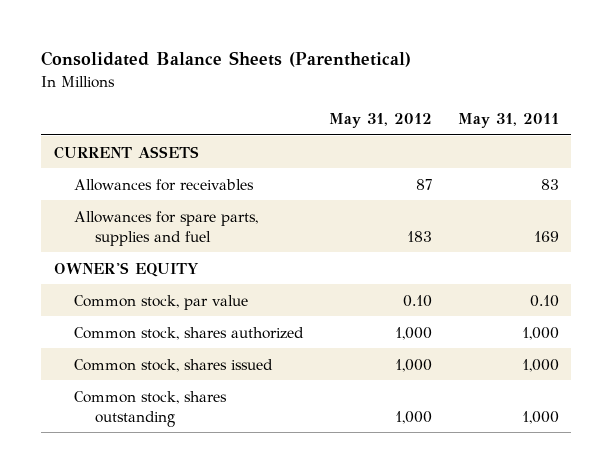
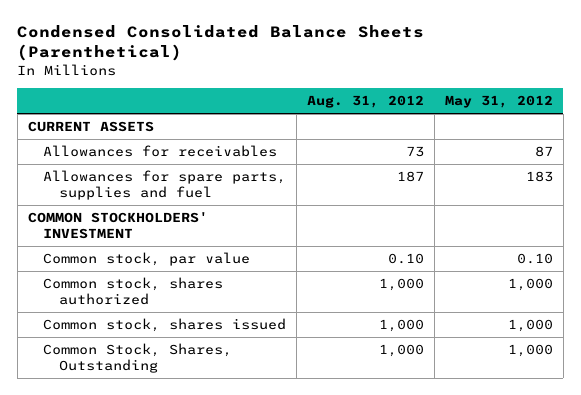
[40,51,411,68] Consolidated Balance Sheets (Parenthetical) -> [17,25,425,62] Condensed Consolidated Balance Sheets (Parenthetical)
[457,112,559,128] May 31, 2011 -> none
none -> [307,94,425,108] Aug. 31, 2012
[53,261,199,277] OWNER'S EQUITY -> [27,212,208,239] COMMON STOCKHOLDERS' INVESTMENT
[74,390,228,427] Common stock, shares outstanding -> [43,343,233,373] Common Stock, Shares, Outstanding

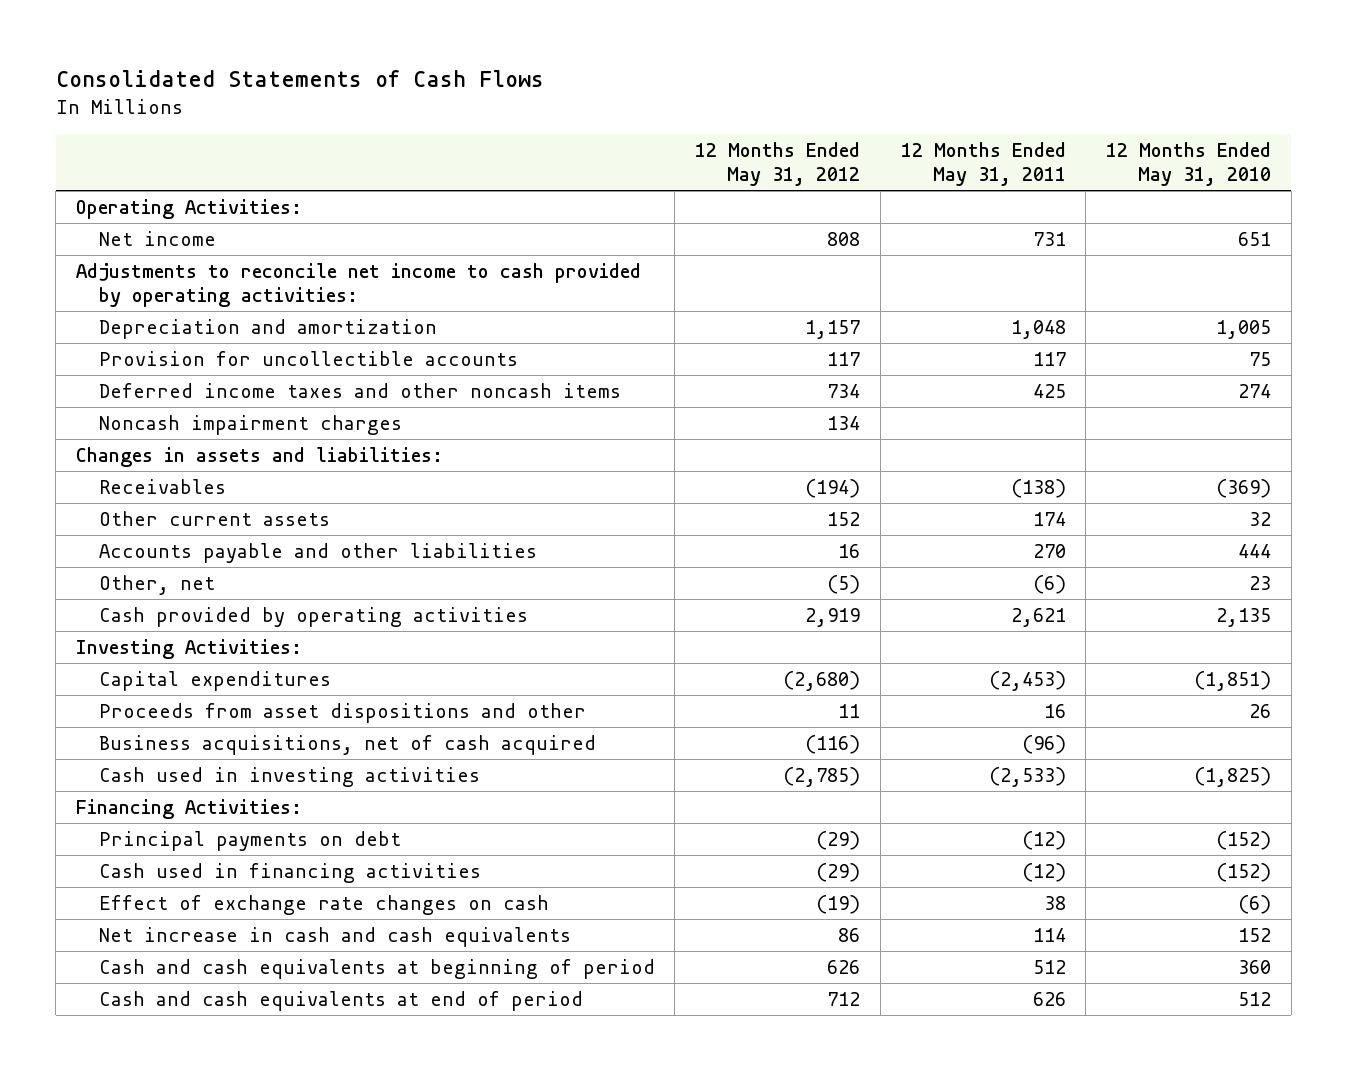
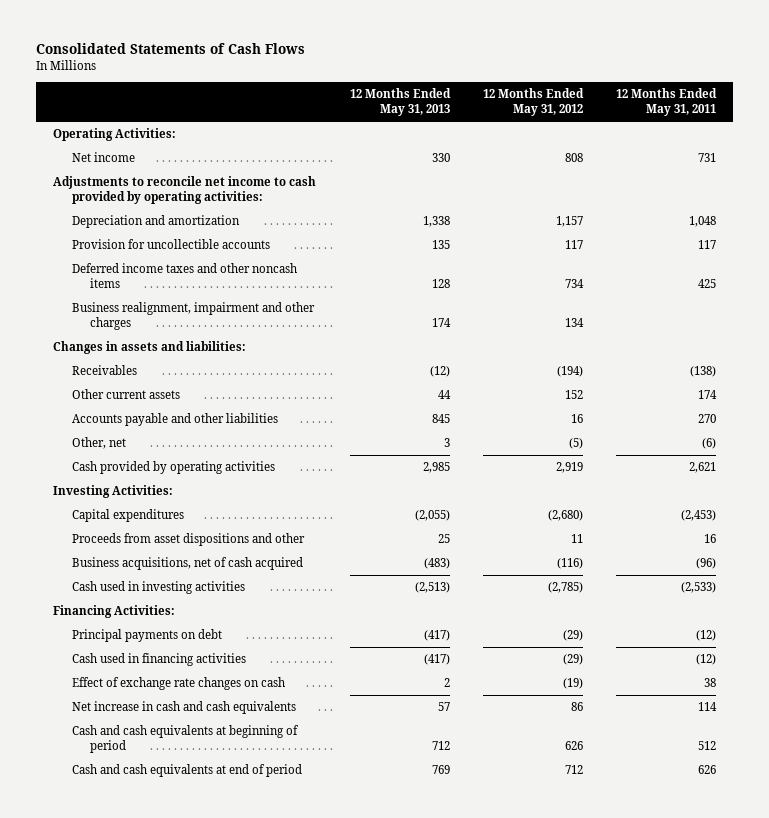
[1106,141,1272,187] 12 Months Ended May 31, 2010 -> none
none -> [349,88,451,117] 12 Months Ended May 31, 2013
[98,414,402,435] Noncash impairment charges -> [71,302,315,331] Business realignment, impairment and other charges

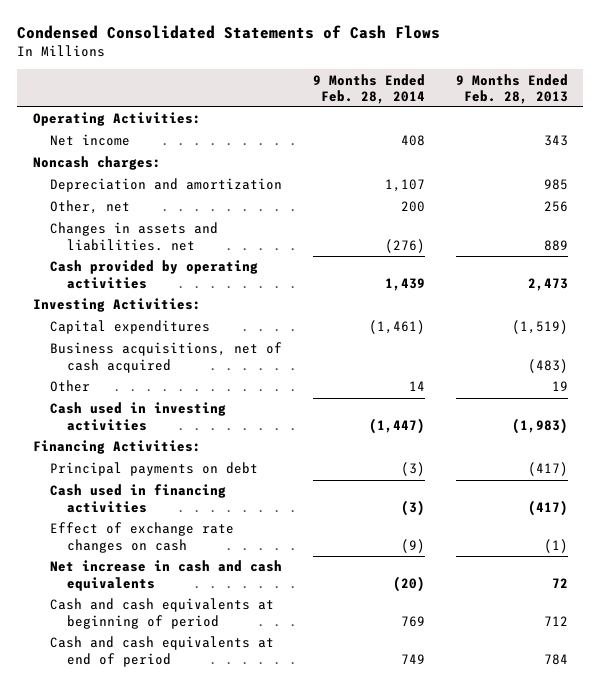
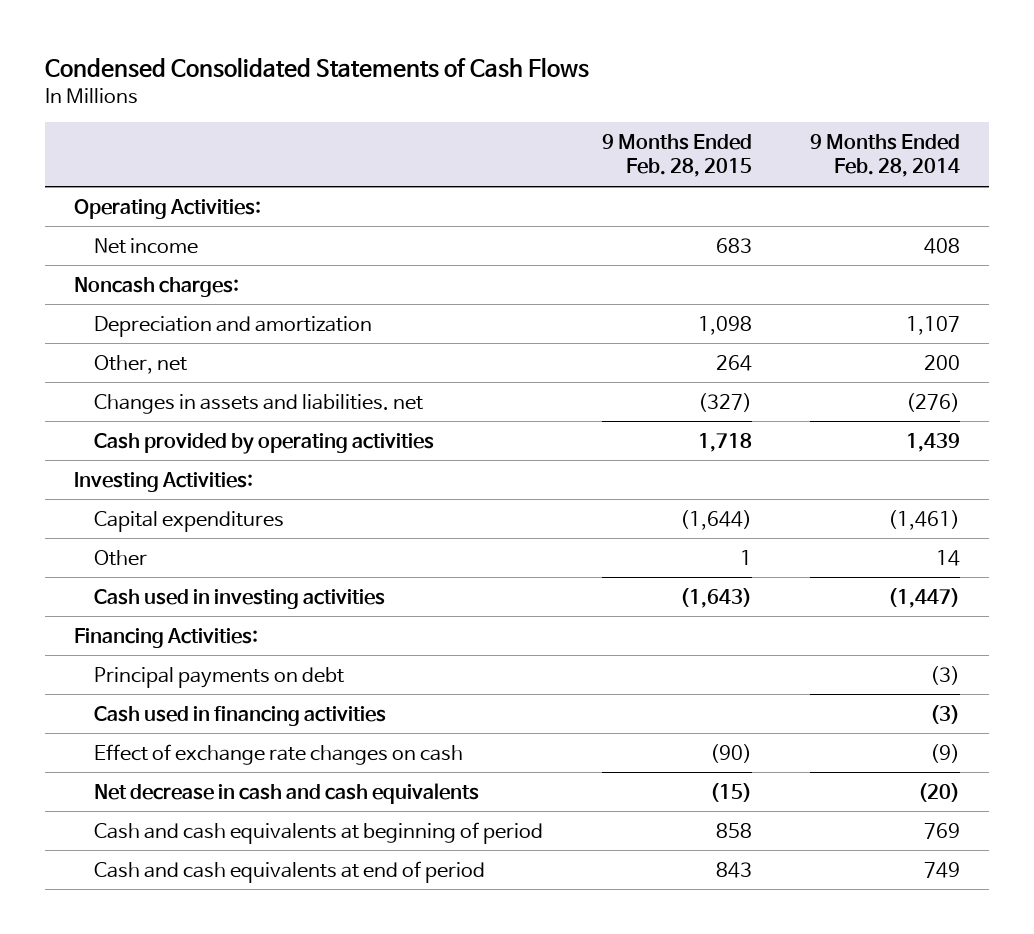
[455,73,568,104] 9 Months Ended Feb. 28, 2013 -> none
none -> [601,134,752,178] 9 Months Ended Feb. 28, 2015
[49,342,282,373] Business acquisitions, net of cash acquired -> none
[49,560,282,591] Net increase in cash and cash equivalents -> [94,782,480,804] Net decrease in cash and cash equivalents

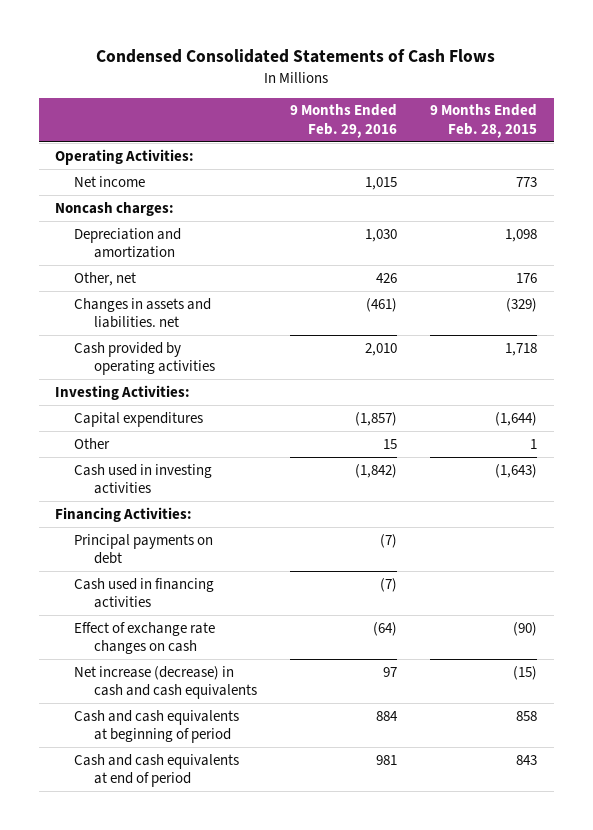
[810,134,961,178] 9 Months Ended Feb. 28, 2014 -> none
none -> [290,104,398,139] 9 Months Ended Feb. 29, 2016
[715,237,752,253] 683 -> [516,176,538,187] 773
[715,354,752,371] 264 -> [516,272,538,283] 176
[697,392,752,412] (327) -> [506,297,538,312] (329)
[94,782,480,804] Net decrease in cash and cash equivalents -> [74,665,257,700] Net increase (decrease) in cash and cash equivalents

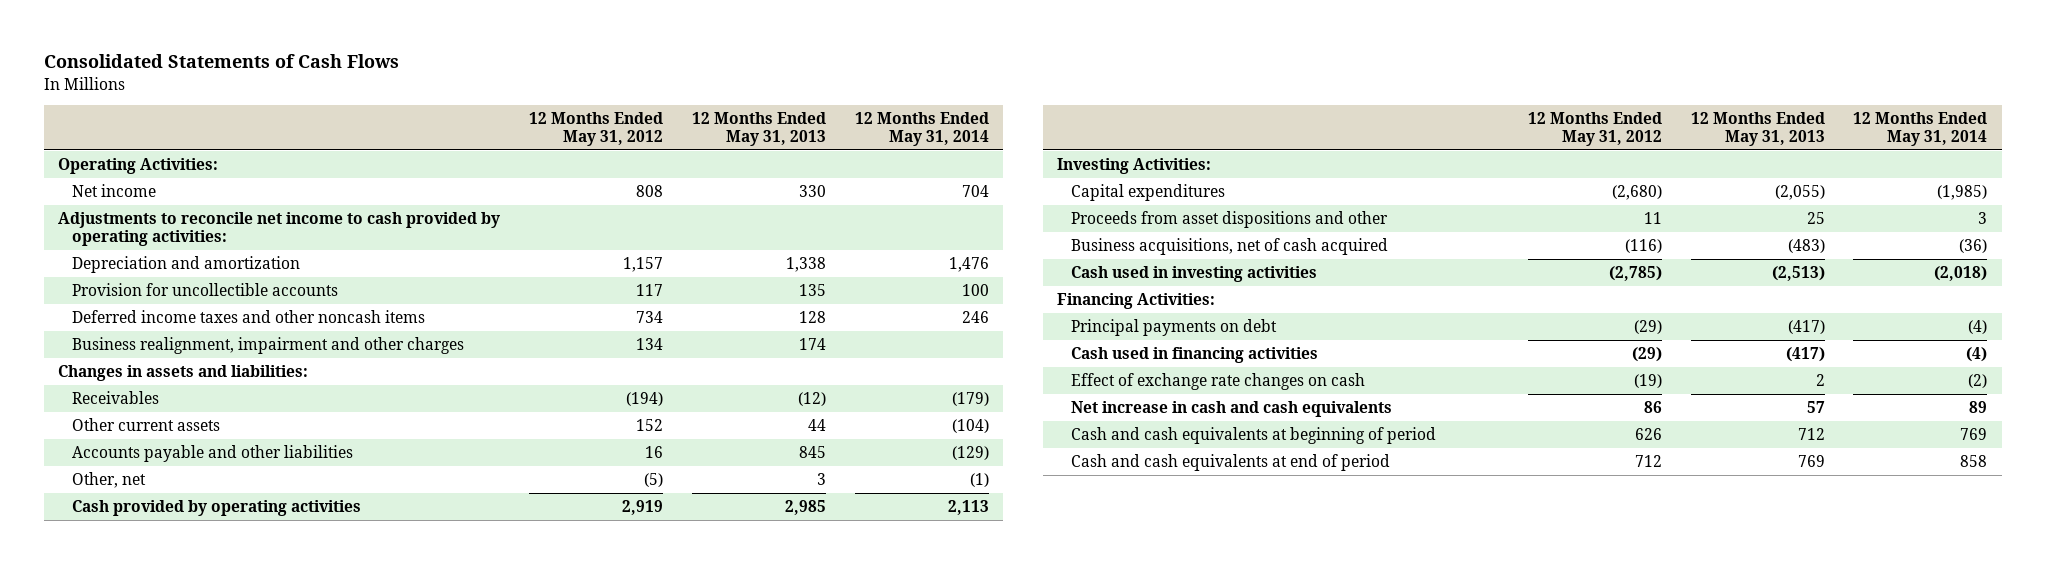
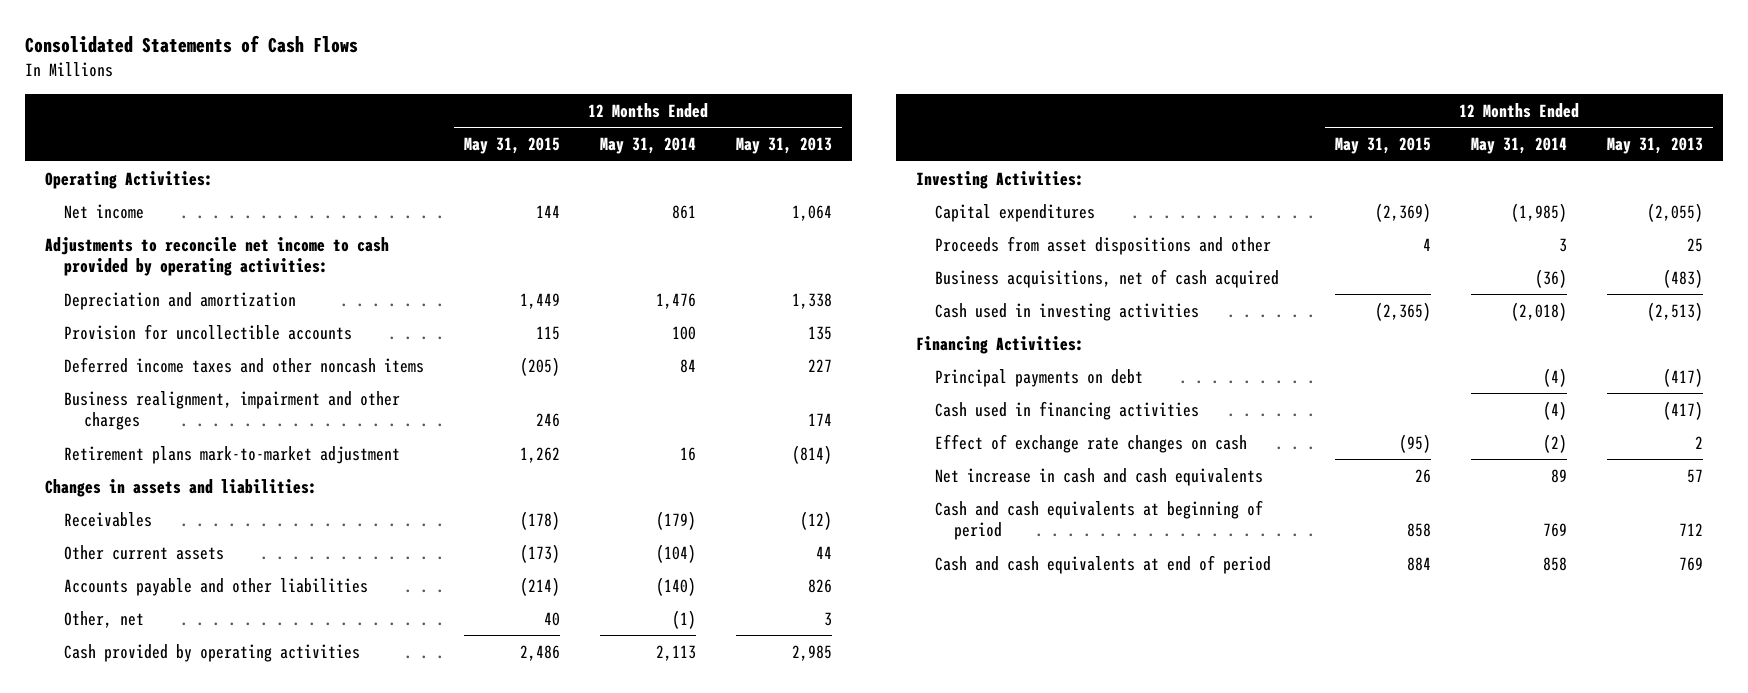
[529,112,664,147] 12 Months Ended May 31, 2012 -> none
none -> [464,137,561,155] May 31, 2015
[799,184,827,197] 330 -> [791,204,832,221] 1,064
[961,184,989,197] 704 -> [672,204,697,219] 861
[799,310,827,323] 128 -> [807,358,832,372] 227
[961,310,989,323] 246 -> [680,358,697,373] 84
none -> [64,445,401,464] Retirement plans mark-to-market adjustment
[799,445,827,458] 845 -> [807,578,832,593] 826
[951,445,989,460] (129) -> [656,576,697,596] (140)

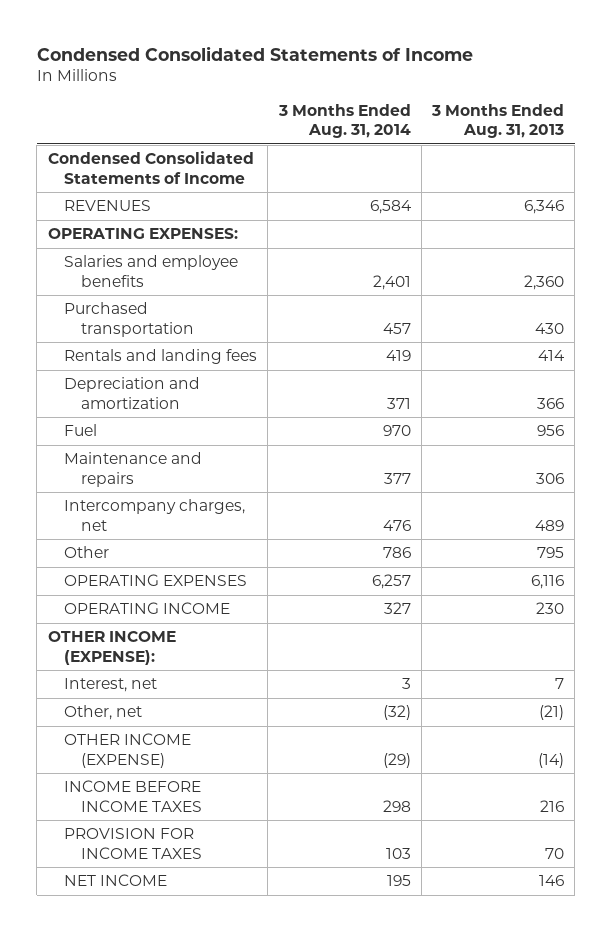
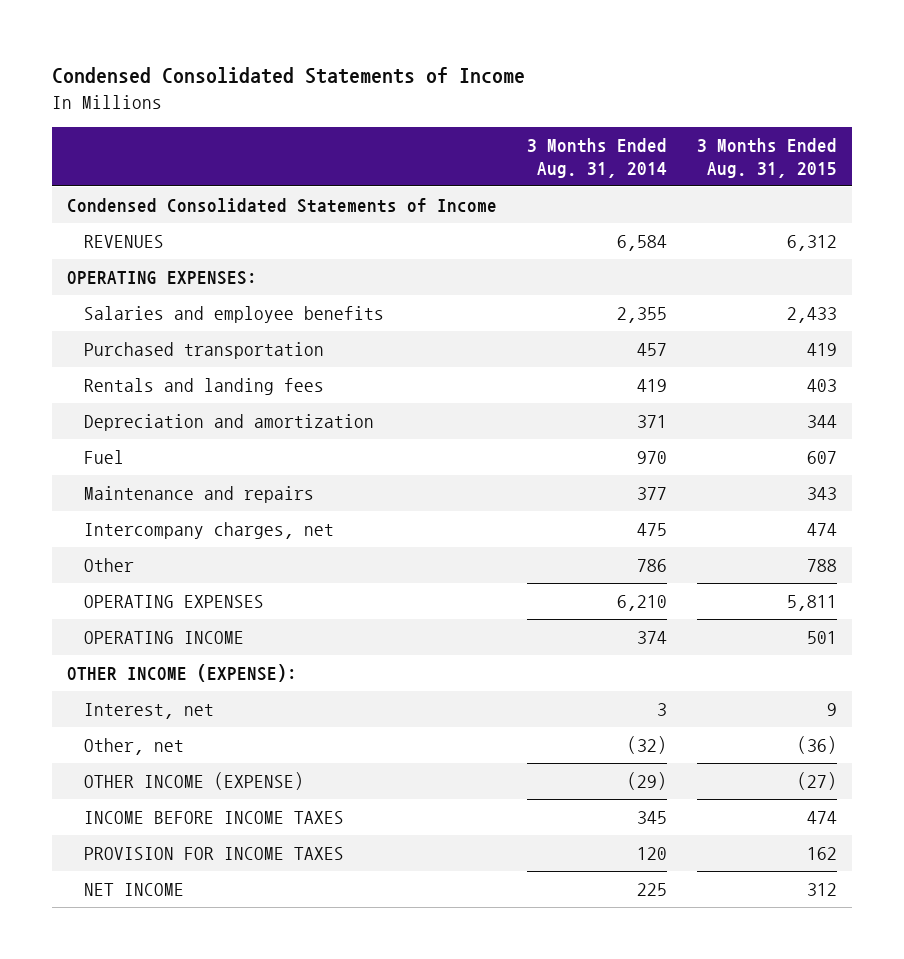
[430,103,564,139] 3 Months Ended Aug. 31, 2013 -> none
none -> [697,138,838,179] 3 Months Ended Aug. 31, 2015
[372,274,411,290] 2,401 -> [617,306,668,323] 2,355
[382,519,411,531] 476 -> [637,522,668,536] 475
[371,574,411,590] 6,257 -> [617,594,668,611] 6,210
[383,602,411,615] 327 -> [637,630,668,644] 374
[382,799,411,812] 298 -> [637,810,668,824] 345
[385,847,411,859] 103 -> [637,846,668,860] 120
[386,875,411,887] 195 -> [637,882,668,896] 225

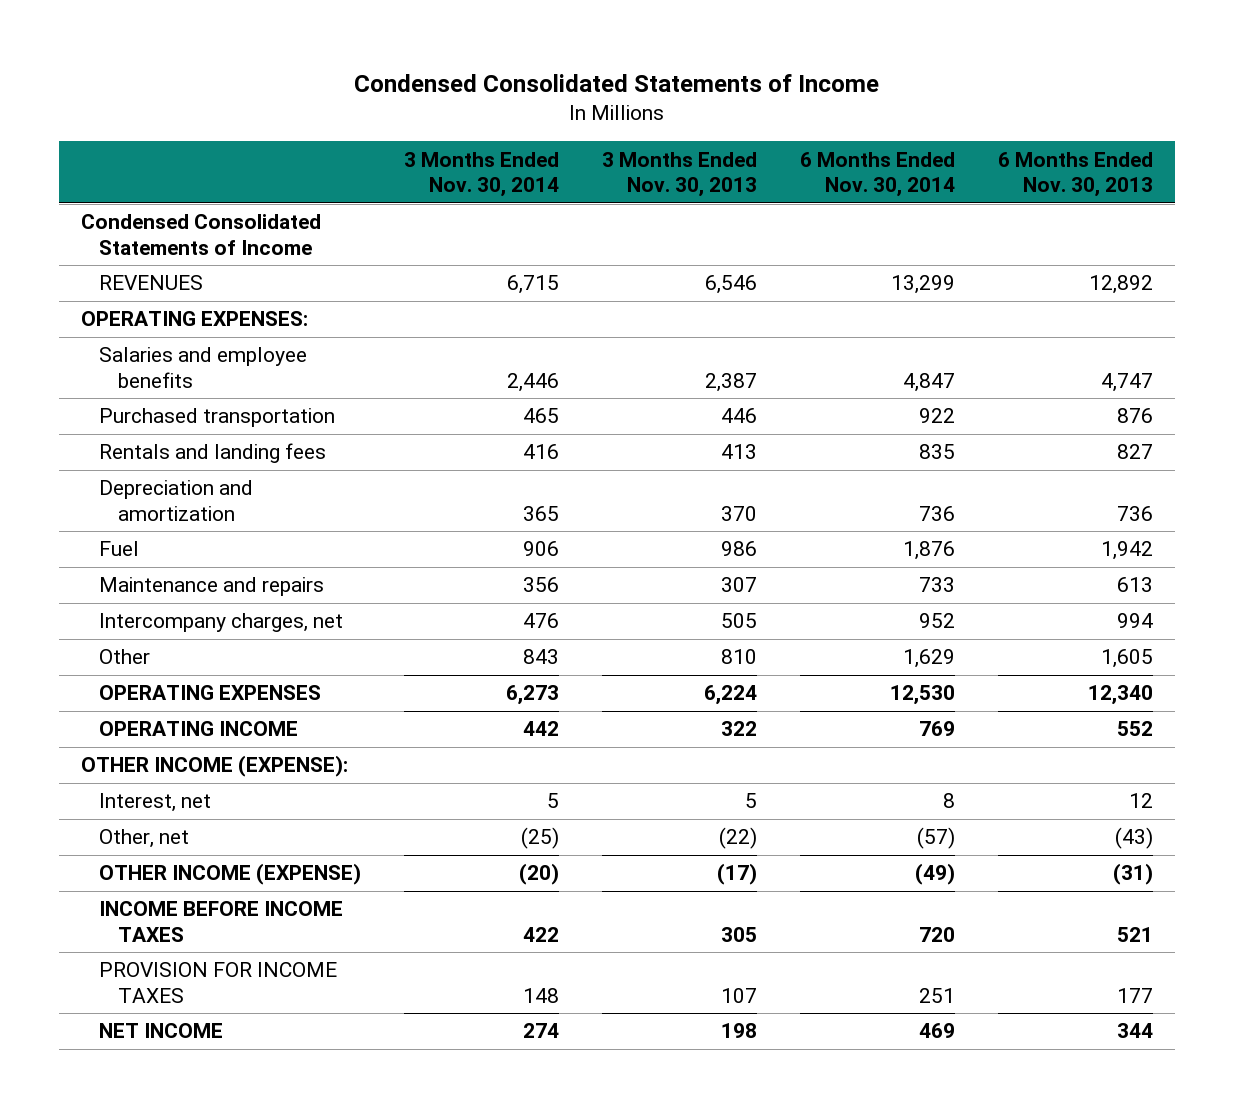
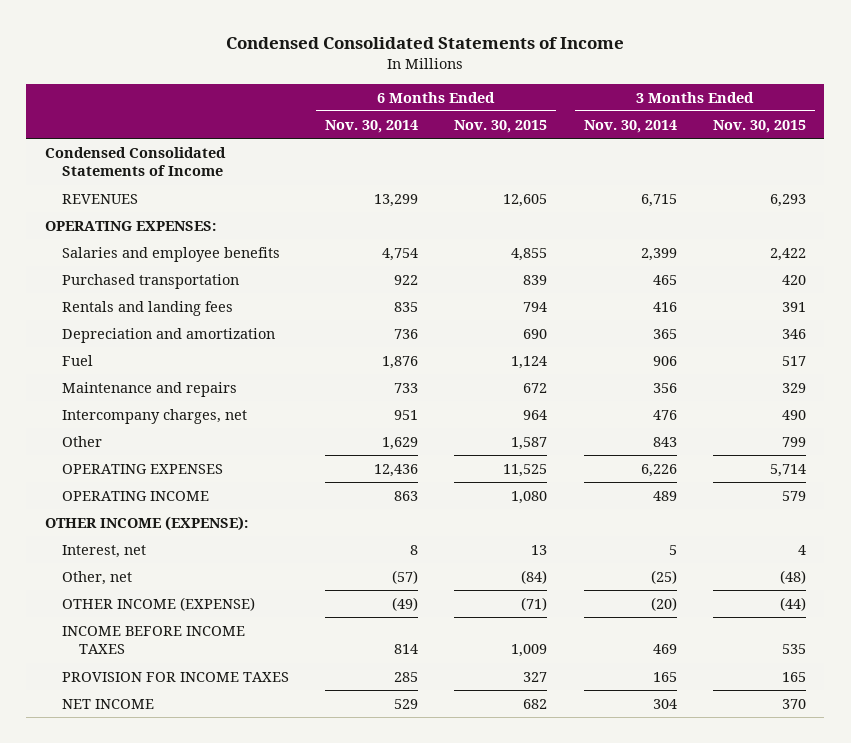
[602,151,758,198] 3 Months Ended Nov. 30, 2013 -> none
[998,151,1154,198] 6 Months Ended Nov. 30, 2013 -> none
none -> [454,119,548,133] Nov. 30, 2015
none -> [713,119,807,133] Nov. 30, 2015
[507,373,560,393] 2,446 -> [640,247,677,261] 2,399
[903,373,956,393] 4,847 -> [382,247,419,261] 4,754
[919,613,956,629] 952 -> [394,409,419,420] 951
[506,685,560,706] 6,273 -> [640,463,677,477] 6,226
[890,685,956,706] 12,530 -> [374,463,419,477] 12,436
[523,721,560,737] 442 -> [652,490,677,501] 489
[919,721,956,737] 769 -> [394,490,419,501] 863
[523,927,560,943] 422 -> [652,644,677,655] 469
[919,927,956,943] 720 -> [394,644,419,655] 814
[523,988,560,1004] 148 -> [652,671,677,682] 165
[919,988,956,1004] 251 -> [394,671,419,682] 285
[523,1023,560,1039] 274 -> [652,698,677,709] 304
[919,1023,956,1039] 469 -> [394,698,419,709] 529

